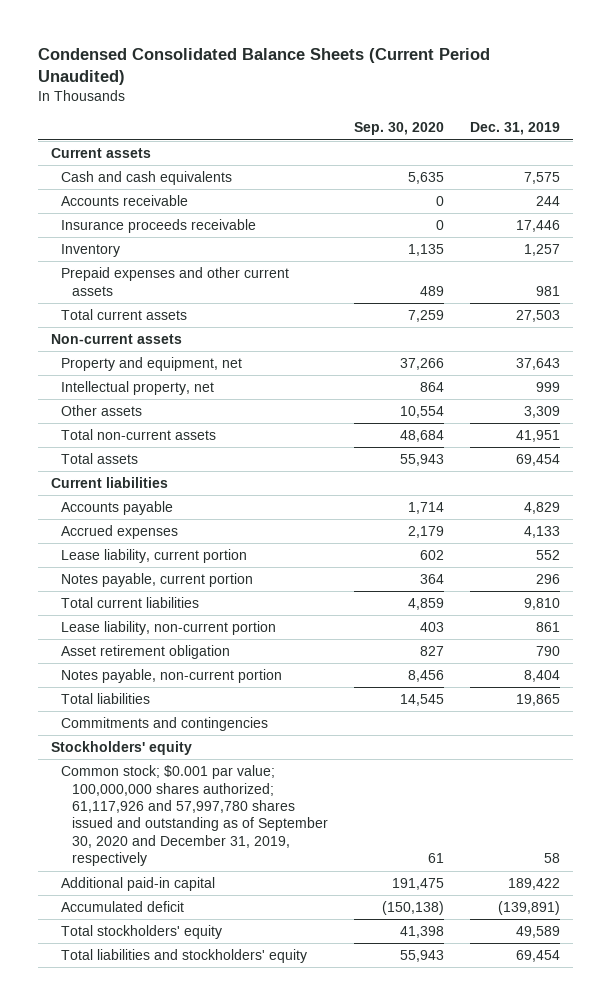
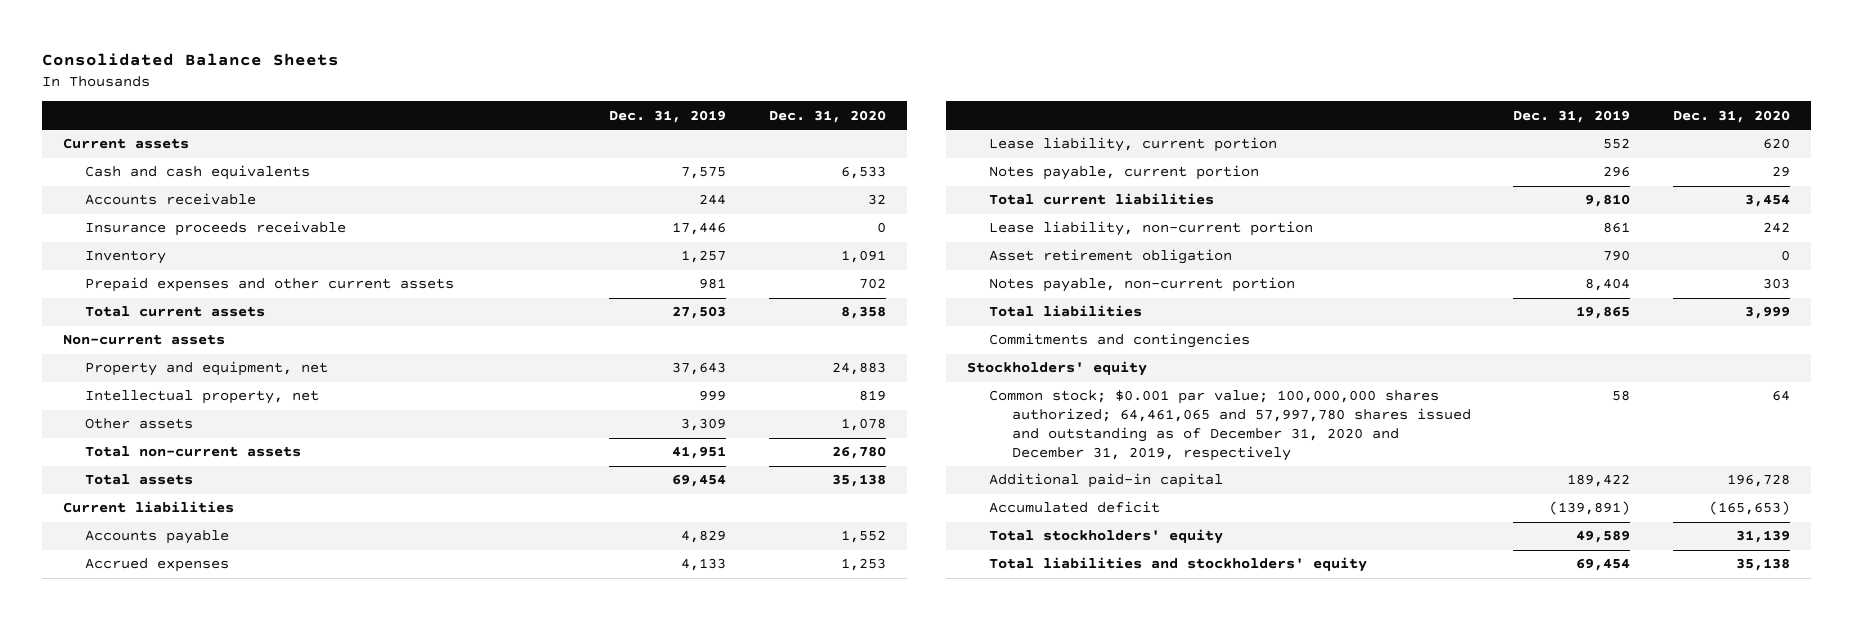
[37,47,490,85] Condensed Consolidated Balance Sheets (Current Period Unaudited) -> [41,53,339,67] Consolidated Balance Sheets
[353,122,444,136] Sep. 30, 2020 -> none
none -> [768,109,886,123] Dec. 31, 2020
[61,765,328,867] Common stock; $0.001 par value; 100,000,000 shares authorized; 61,117,926 and 57,997,780 shares issued and outstanding as of September 30, 2020 and December 31, 2019, respectively -> [989,390,1471,462] Common stock; $0.001 par value; 100,000,000 shares authorized; 64,461,065 and 57,997,780 shares issued and outstanding as of December 31, 2020 and December 31, 2019, respectively

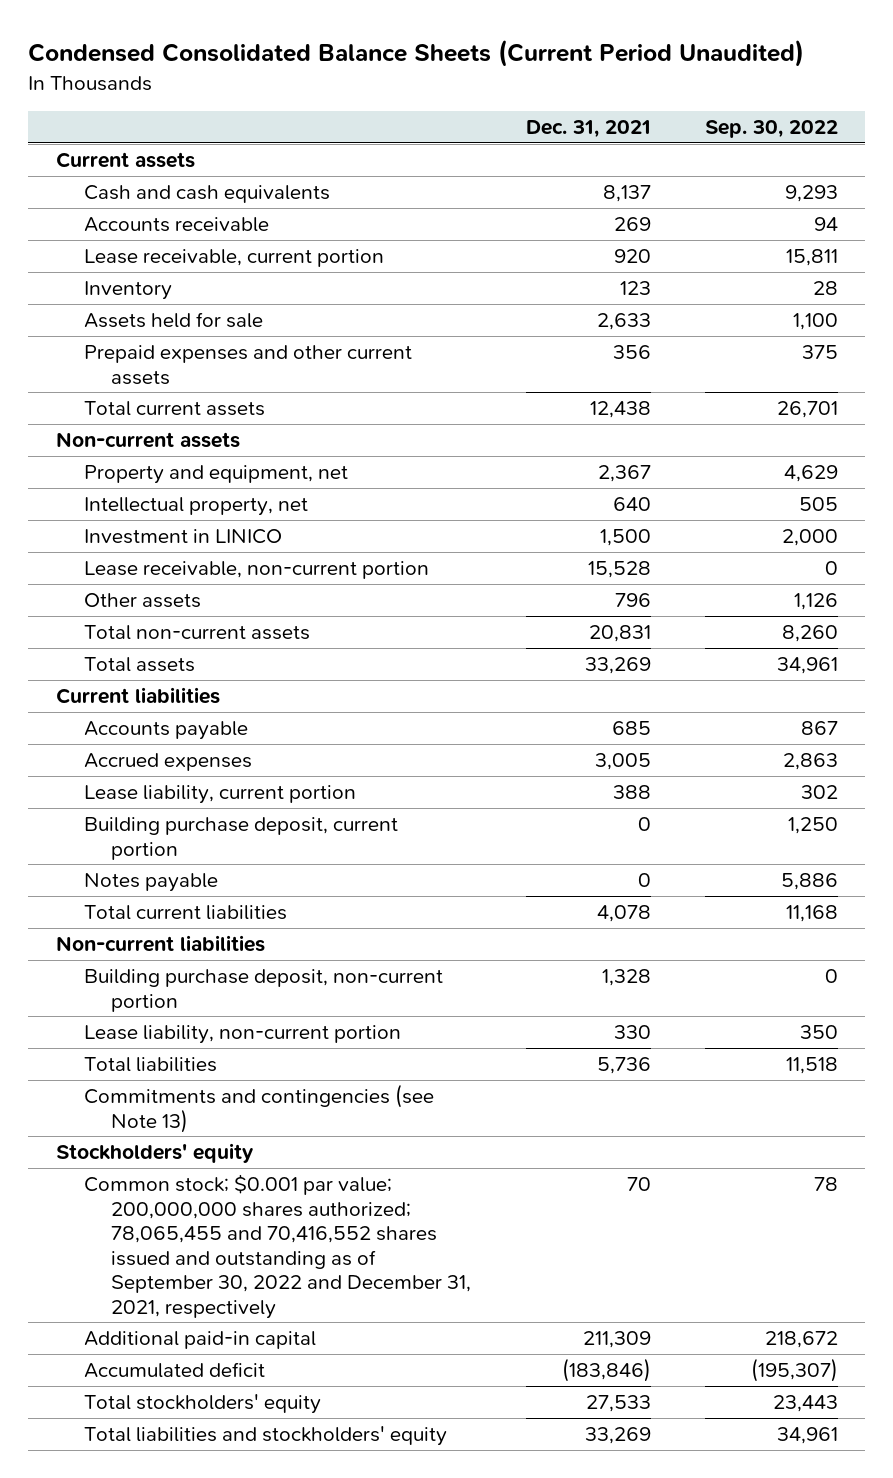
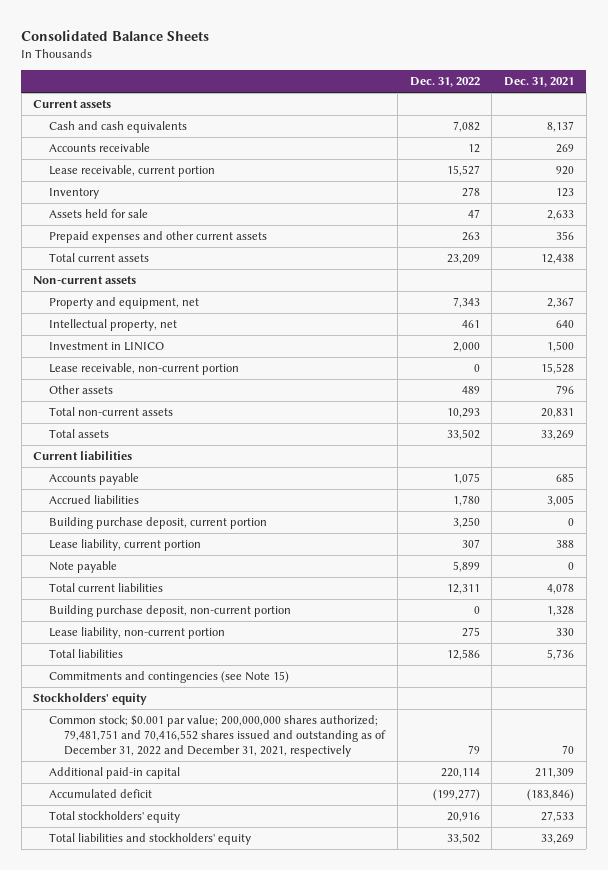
[28,39,805,68] Condensed Consolidated Balance Sheets (Current Period Unaudited) -> [21,29,210,41] Consolidated Balance Sheets
[704,119,838,138] Sep. 30, 2022 -> none
none -> [409,77,480,88] Dec. 31, 2022
[83,753,252,772] Accrued expenses -> [48,495,139,505] Accrued liabilities
[83,785,356,805] Lease liability, current portion -> [48,539,201,552] Lease liability, current portion
[83,873,218,893] Notes payable -> [48,561,117,574] Note payable
[55,935,265,953] Non-current liabilities -> none
[83,1084,434,1133] Commitments and contingencies (see Note 13) -> [48,671,289,684] Commitments and contingencies (see Note 15)
[83,1174,472,1319] Common stock; $0.001 par value; 200,000,000 shares authorized; 78,065,455 and 70,416,552 shares issued and outstanding as of September 30, 2022 and December 31, 2021, respectively -> [48,715,387,758] Common stock; $0.001 par value; 200,000,000 shares authorized; 79,481,751 and 70,416,552 shares issued and outstanding as of December 31, 2022 and December 31, 2021, respectively

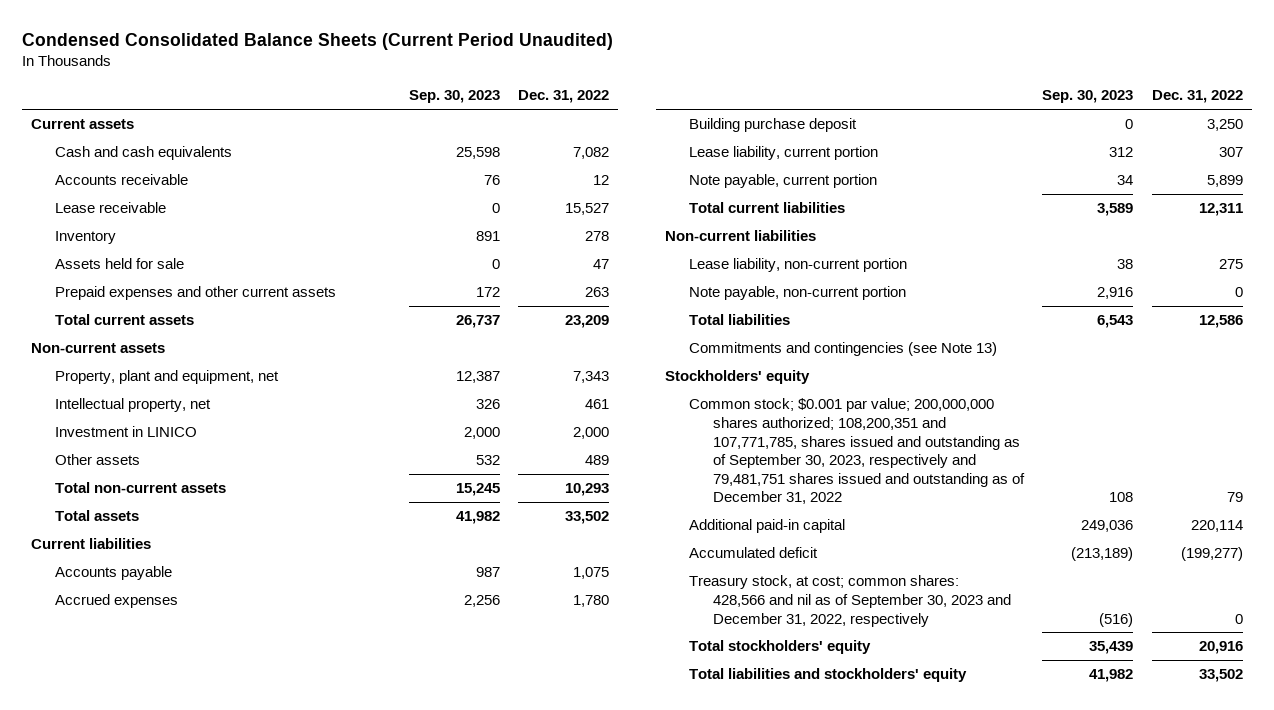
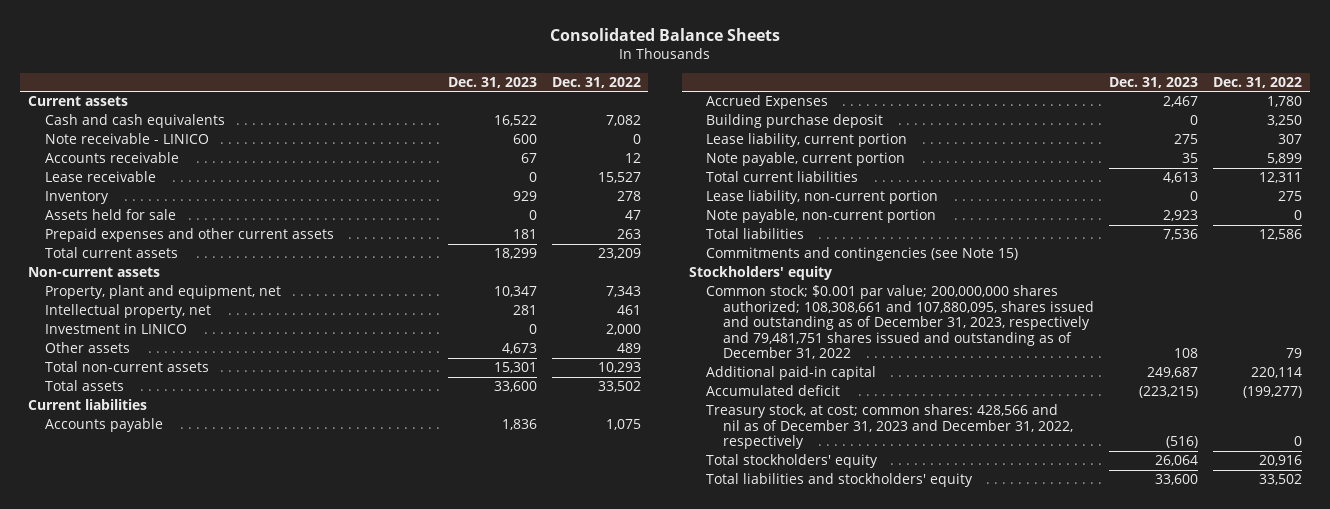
[22,32,614,50] Condensed Consolidated Balance Sheets (Current Period Unaudited) -> [549,28,780,42] Consolidated Balance Sheets
[408,90,500,104] Sep. 30, 2023 -> none
none -> [447,76,537,88] Dec. 31, 2023
none -> [44,133,209,145] Note receivable - LINICO
[55,594,179,609] Accrued expenses -> [706,95,829,110] Accrued Expenses
[665,230,817,242] Non-current liabilities -> none
[688,342,997,357] Commitments and contingencies (see Note 13) -> [706,247,1019,262] Commitments and contingencies (see Note 15)
[688,398,1025,505] Common stock; $0.001 par value; 200,000,000 shares authorized; 108,200,351 and 107,771,785, shares issued and outstanding as of September 30, 2023, respectively and 79,481,751 shares issued and outstanding as of December 31, 2022 -> [706,285,1095,360] Common stock; $0.001 par value; 200,000,000 shares authorized; 108,308,661 and 107,880,095, shares issued and outstanding as of December 31, 2023, respectively and 79,481,751 shares issued and outstanding as of December 31, 2022
[688,575,1011,627] Treasury stock, at cost; common shares: 428,566 and nil as of September 30, 2023 and December 31, 2022, respectively -> [706,404,1074,450] Treasury stock, at cost; common shares: 428,566 and nil as of December 31, 2023 and December 31, 2022, respectively

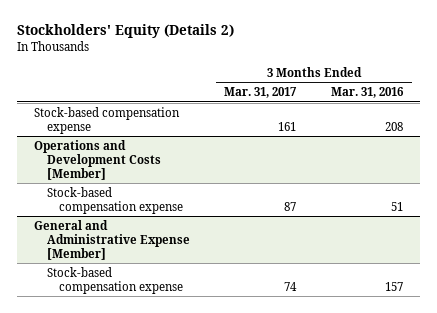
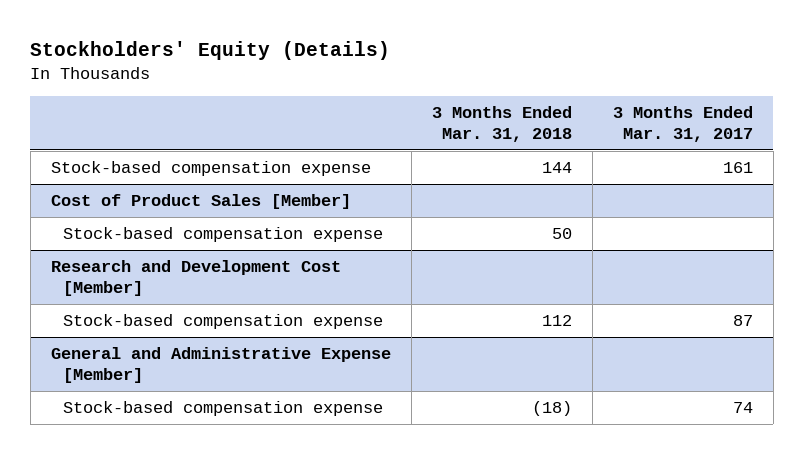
[17,24,235,39] Stockholders' Equity (Details 2) -> [30,41,391,61] Stockholders' Equity (Details)
[331,87,405,99] Mar. 31, 2016 -> none
none -> [431,106,572,142] 3 Months Ended Mar. 31, 2018
none -> [50,194,351,210] Cost of Product Sales [Member]
none -> [63,227,384,243] Stock-based compensation expense
[34,139,161,180] Operations and Development Costs [Member] -> [50,260,341,296] Research and Development Cost [Member]

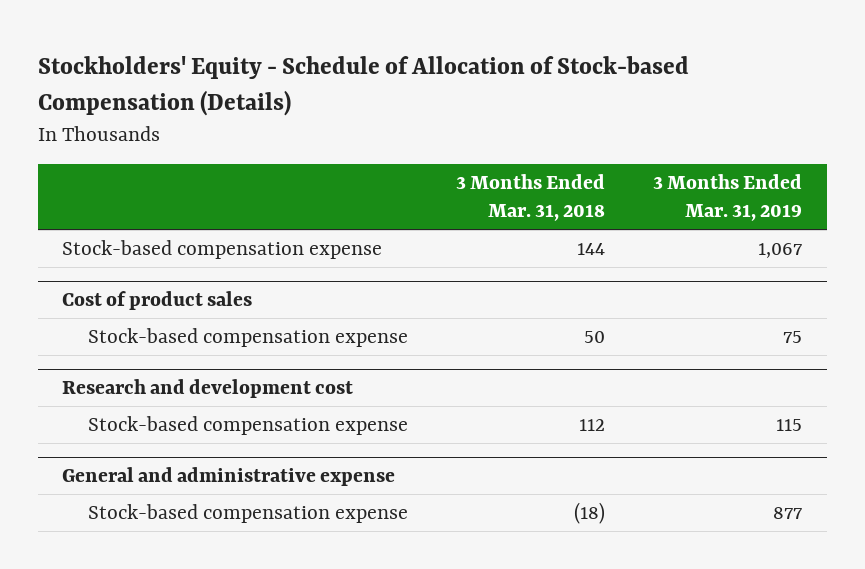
[30,41,391,61] Stockholders' Equity (Details) -> [38,55,690,116] Stockholders' Equity - Schedule of Allocation of Stock-based Compensation (Details)
[612,106,753,142] 3 Months Ended Mar. 31, 2017 -> none
none -> [653,173,803,222] 3 Months Ended Mar. 31, 2019
[50,194,351,210] Cost of Product Sales [Member] -> [62,291,253,311] Cost of product sales
[50,260,341,296] Research and Development Cost [Member] -> [62,379,354,399] Research and development cost
[50,347,391,383] General and Administrative Expense [Member] -> [62,467,396,487] General and administrative expense

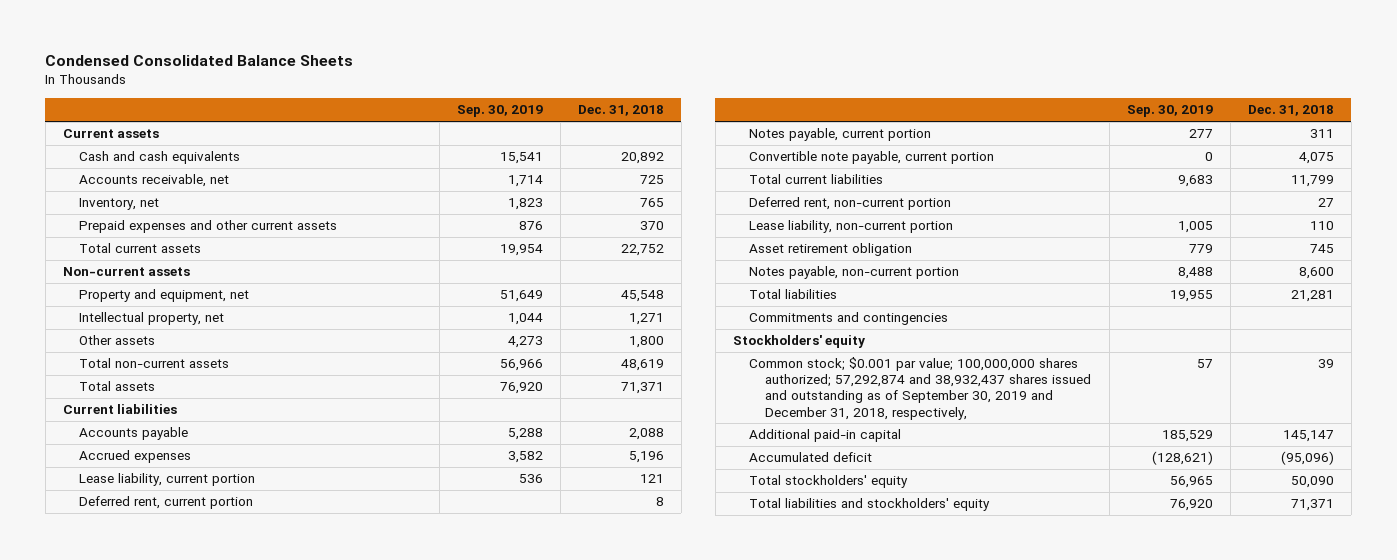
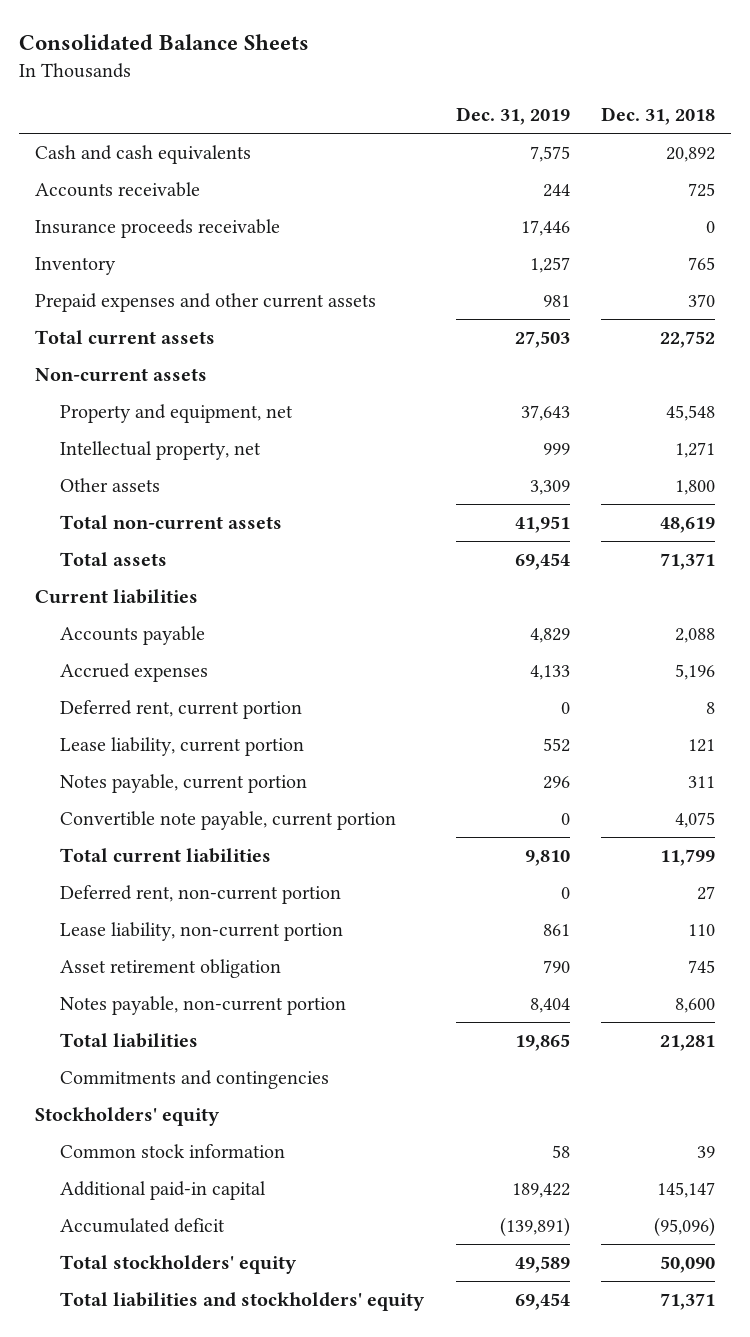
[45,55,354,67] Condensed Consolidated Balance Sheets -> [19,33,310,50] Consolidated Balance Sheets
[456,105,543,118] Sep. 30, 2019 -> none
none -> [455,107,570,126] Dec. 31, 2019
[62,129,159,139] Current assets -> none
[79,174,230,188] Accounts receivable, net -> [34,181,200,197] Accounts receivable
none -> [34,218,280,238] Insurance proceeds receivable
[79,198,160,211] Inventory, net -> [34,256,116,275] Inventory
[79,473,256,487] Lease liability, current portion -> [60,736,305,756] Lease liability, current portion
[749,357,1092,420] Common stock; $0.001 par value; 100,000,000 shares authorized; 57,292,874 and 38,932,437 shares issued and outstanding as of September 30, 2019 and December 31, 2018, respectively, -> [60,1143,286,1158] Common stock information

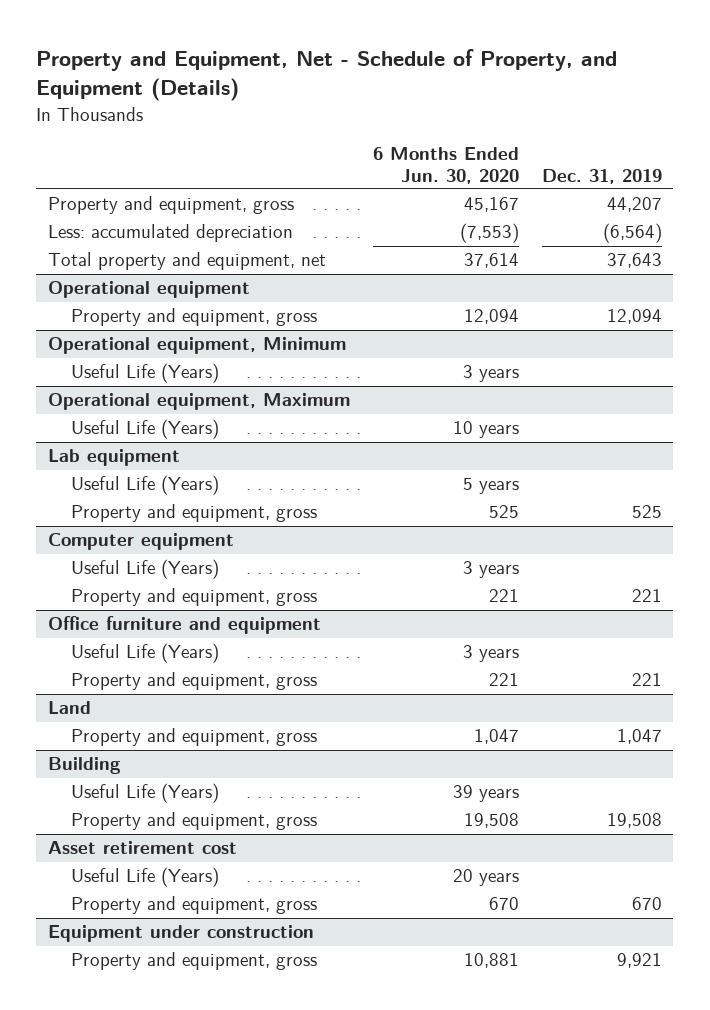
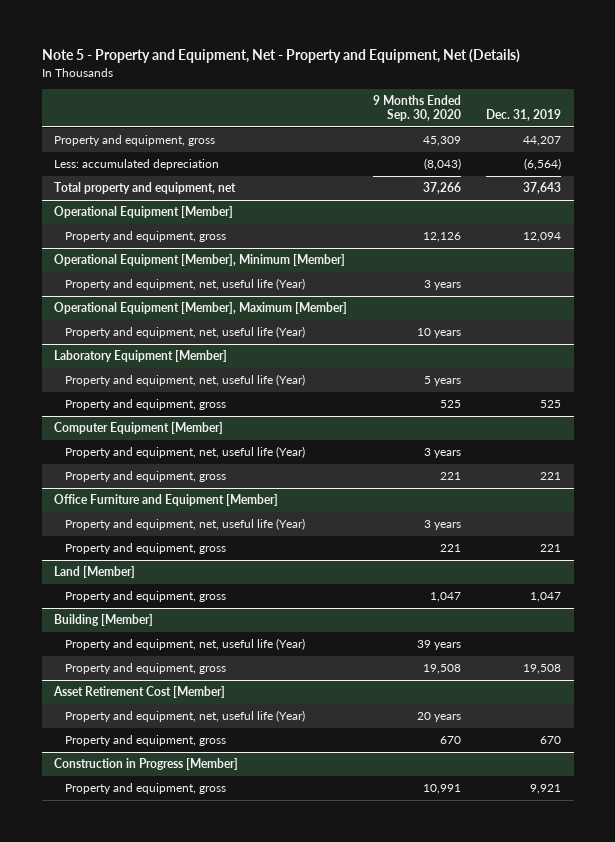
[36,48,618,102] Property and Equipment, Net - Schedule of Property, and Equipment (Details) -> [41,49,520,64] Note 5 - Property and Equipment, Net - Property and Equipment, Net (Details)
[372,146,519,184] 6 Months Ended Jun. 30, 2020 -> none
none -> [372,95,461,122] 9 Months Ended Sep. 30, 2020
[47,281,250,299] Operational equipment -> [54,206,234,219] Operational Equipment [Member]
[47,449,180,467] Lab equipment -> none
[47,337,346,355] Operational equipment, Minimum -> [54,254,346,267] Operational Equipment [Member], Minimum [Member]
[71,363,220,384] Useful Life (Years) -> [64,278,305,291] Property and equipment, net, useful life (Year)
[47,393,350,411] Operational equipment, Maximum -> [54,302,348,315] Operational Equipment [Member], Maximum [Member]
[71,419,220,440] Useful Life (Years) -> [64,326,305,339] Property and equipment, net, useful life (Year)
none -> [54,350,228,363] Laboratory Equipment [Member]
[71,475,220,496] Useful Life (Years) -> [64,374,305,387] Property and equipment, net, useful life (Year)
[47,533,234,551] Computer equipment -> [54,422,224,435] Computer Equipment [Member]
[71,559,220,580] Useful Life (Years) -> [64,446,305,459] Property and equipment, net, useful life (Year)
[47,616,321,635] Office furniture and equipment -> [54,494,279,507] Office Furniture and Equipment [Member]
[71,643,220,664] Useful Life (Years) -> [64,518,305,531] Property and equipment, net, useful life (Year)
[47,701,91,715] Land -> [54,566,136,579] Land [Member]
[47,757,121,775] Building -> [54,614,154,627] Building [Member]
[71,783,220,804] Useful Life (Years) -> [64,638,305,651] Property and equipment, net, useful life (Year)
[47,841,237,855] Asset retirement cost -> [53,686,226,699] Asset Retirement Cost [Member]
[71,867,220,888] Useful Life (Years) -> [64,710,305,723] Property and equipment, net, useful life (Year)
[47,925,314,943] Equipment under construction -> none
none -> [54,758,239,771] Construction in Progress [Member]

